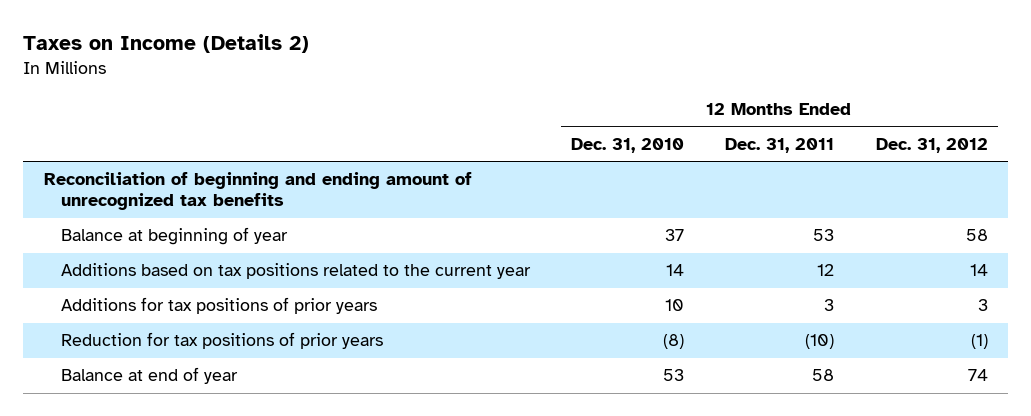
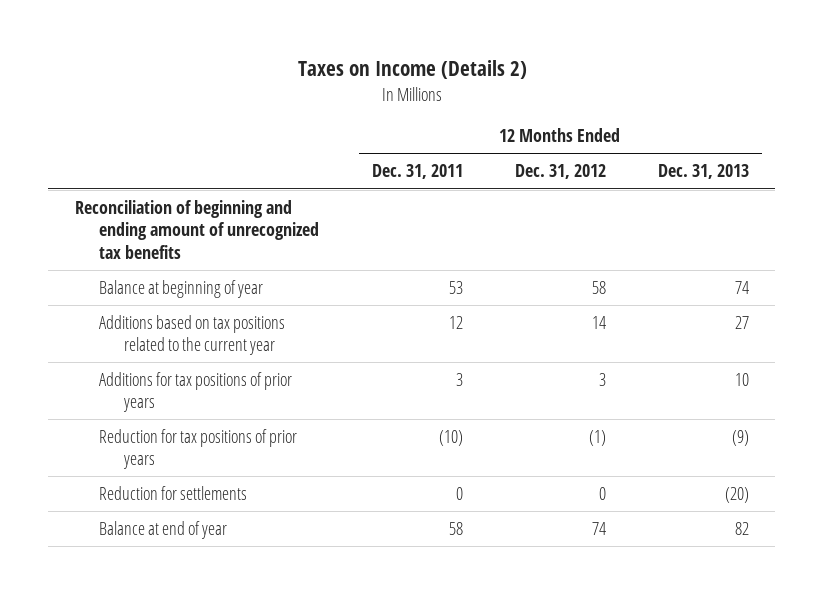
[571,137,685,153] Dec. 31, 2010 -> none
none -> [657,164,749,180] Dec. 31, 2013
none -> [99,485,248,500] Reduction for settlements

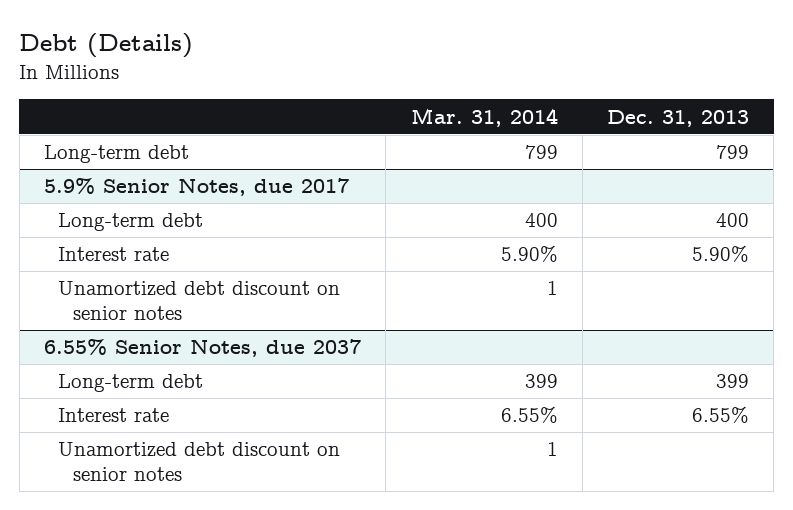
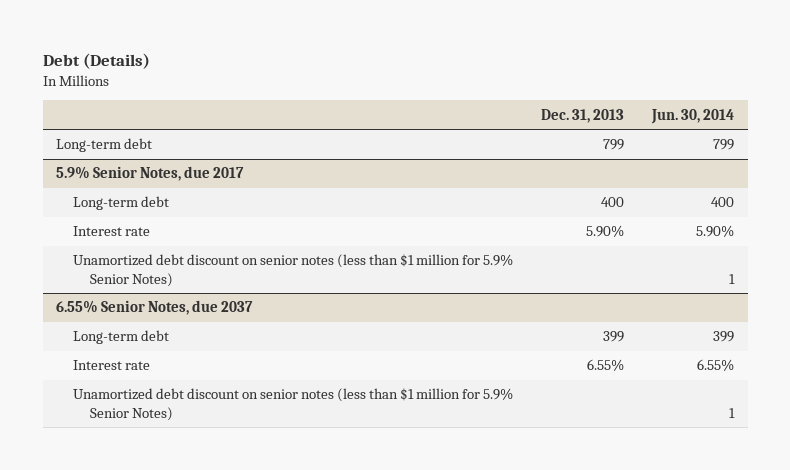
[410,107,558,127] Mar. 31, 2014 -> none
none -> [650,108,734,124] Jun. 30, 2014
[58,281,341,320] Unamortized debt discount on senior notes -> [73,254,514,287] Unamortized debt discount on senior notes (less than $1 million for 5.9% Senior Notes)
[58,442,341,481] Unamortized debt discount on senior notes -> [73,388,514,421] Unamortized debt discount on senior notes (less than $1 million for 5.9% Senior Notes)

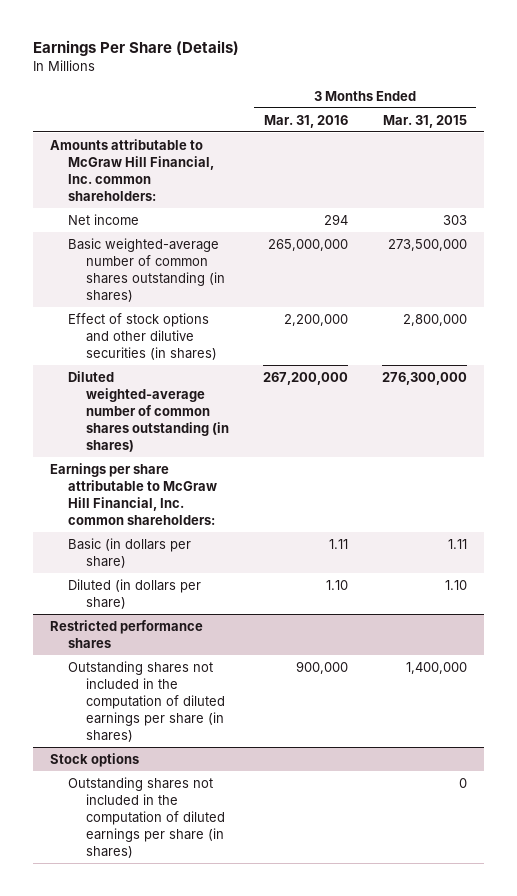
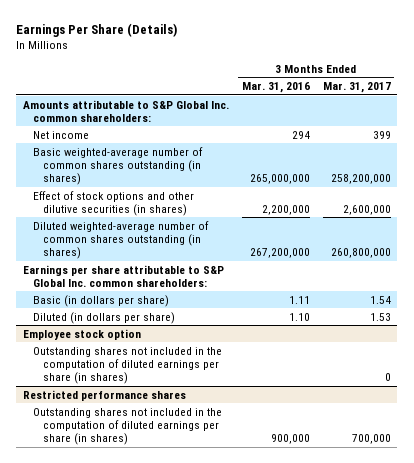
[383,114,468,128] Mar. 31, 2015 -> none
none -> [322,82,391,94] Mar. 31, 2017
[49,138,214,201] Amounts attributable to McGraw Hill Financial, Inc. common shareholders: -> [22,99,229,122] Amounts attributable to S&P Global Inc. common shareholders:
[49,462,217,525] Earnings per share attributable to McGraw Hill Financial, Inc. common shareholders: -> [22,264,224,287] Earnings per share attributable to S&P Global Inc. common shareholders:
none -> [22,328,141,340] Employee stock option
none -> [32,346,222,385] Outstanding shares not included in the computation of diluted earnings per share (in shares)
[49,752,139,767] Stock options -> none
[67,776,225,858] Outstanding shares not included in the computation of diluted earnings per share (in shares) -> none

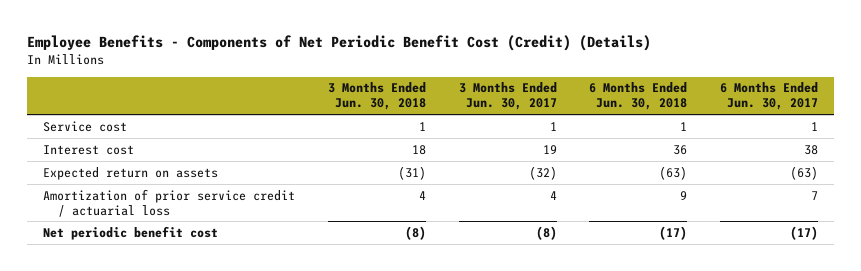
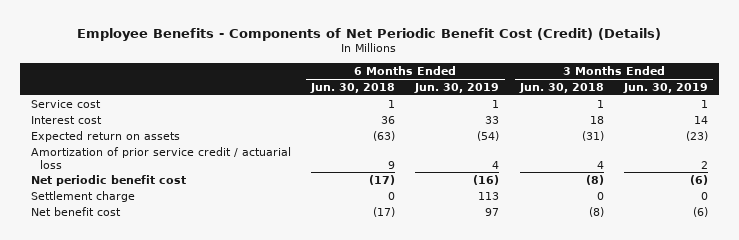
[458,82,557,111] 3 Months Ended Jun. 30, 2017 -> none
[719,82,818,111] 6 Months Ended Jun. 30, 2017 -> none
none -> [414,82,500,93] Jun. 30, 2019
none -> [623,82,709,93] Jun. 30, 2019
none -> [30,190,135,202] Settlement charge
none -> [30,206,121,216] Net benefit cost

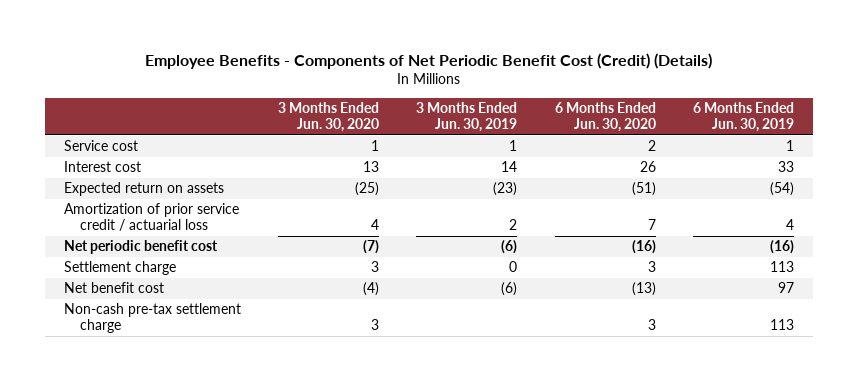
[310,82,396,93] Jun. 30, 2018 -> none
[518,82,604,93] Jun. 30, 2018 -> none
none -> [278,102,380,132] 3 Months Ended Jun. 30, 2020
none -> [554,102,656,132] 6 Months Ended Jun. 30, 2020
none -> [63,303,241,334] Non-cash pre-tax settlement charge

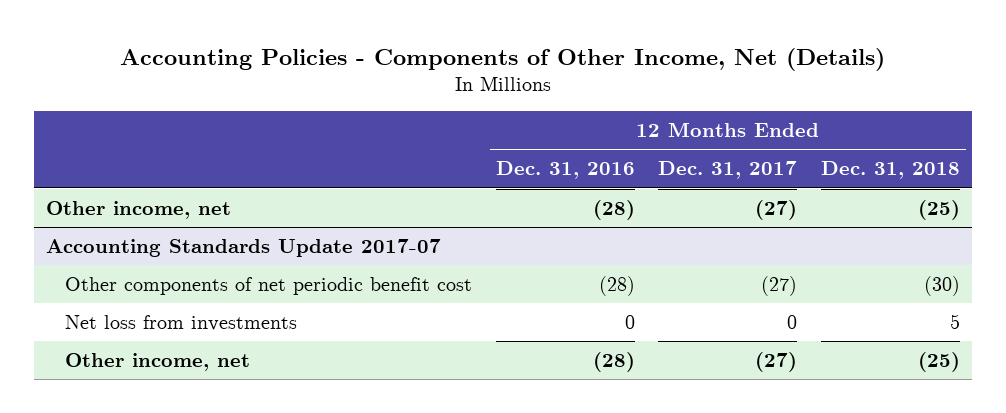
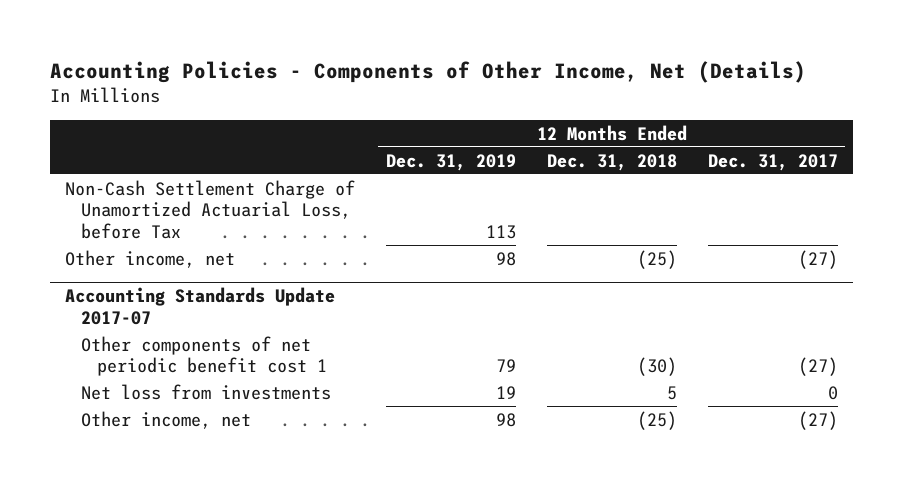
[495,161,635,180] Dec. 31, 2016 -> none
none -> [385,153,516,171] Dec. 31, 2019
none -> [65,179,356,239] Non-Cash Settlement Charge of Unamortized Actuarial Loss, before Tax
[64,277,472,296] Other components of net periodic benefit cost -> [80,335,327,377] Other components of net periodic benefit cost 1

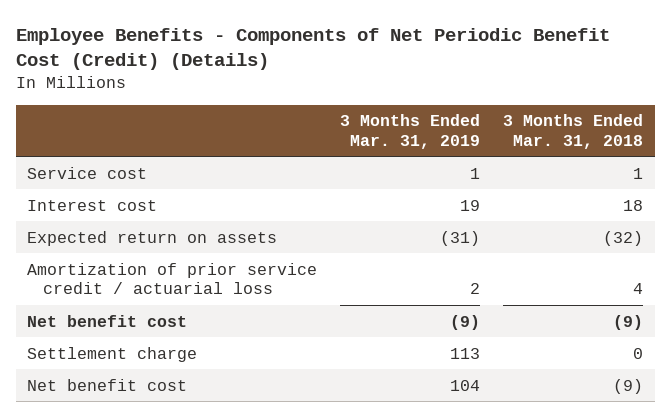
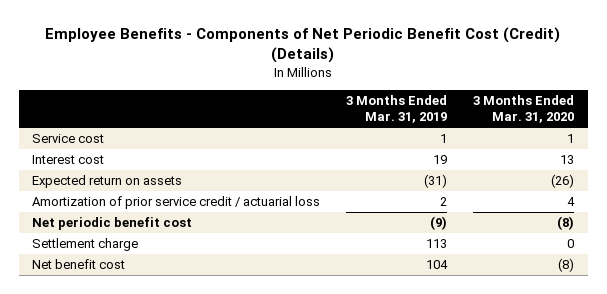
[503,114,644,149] 3 Months Ended Mar. 31, 2018 -> none
none -> [473,94,575,124] 3 Months Ended Mar. 31, 2020
[27,314,188,327] Net benefit cost -> [32,216,193,230] Net periodic benefit cost

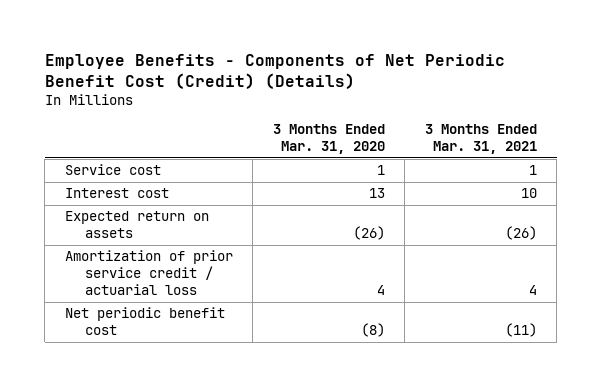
[346,94,448,124] 3 Months Ended Mar. 31, 2019 -> none
none -> [424,124,537,155] 3 Months Ended Mar. 31, 2021
[32,237,139,251] Settlement charge -> none
[32,258,126,269] Net benefit cost -> none

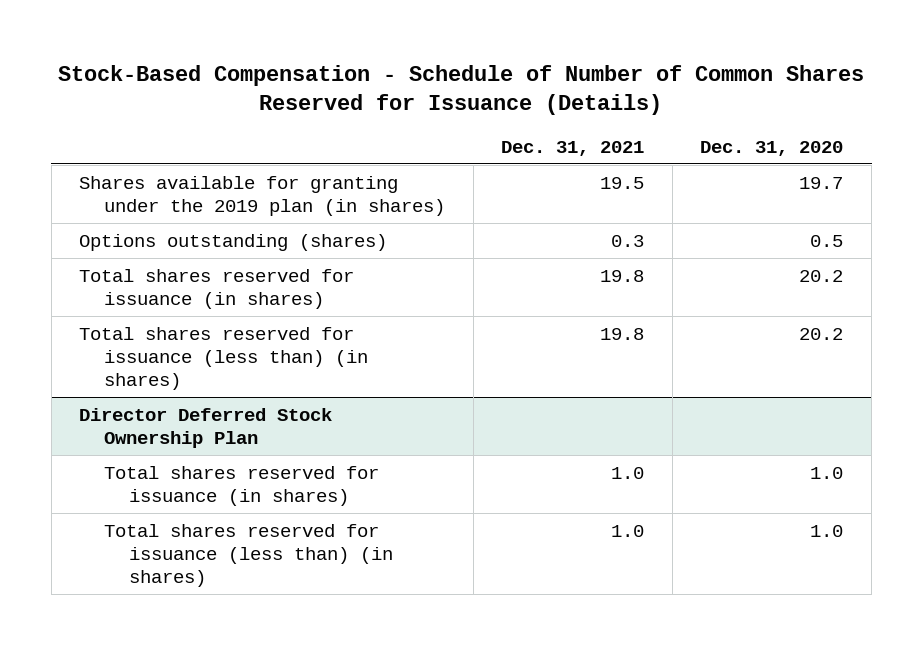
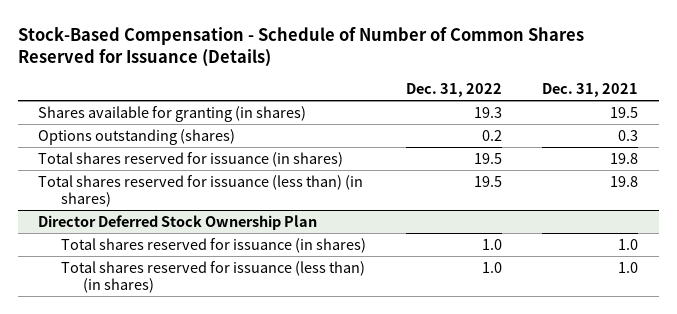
[700,140,844,156] Dec. 31, 2020 -> none
none -> [406,83,503,98] Dec. 31, 2022
[79,175,446,216] Shares available for granting under the 2019 plan (in shares) -> [38,105,307,122] Shares available for granting (in shares)

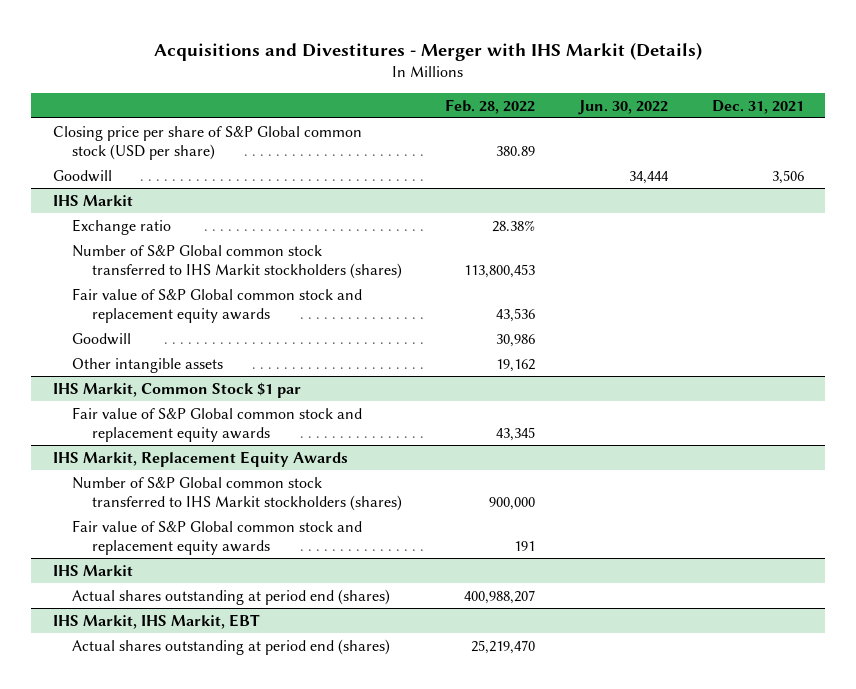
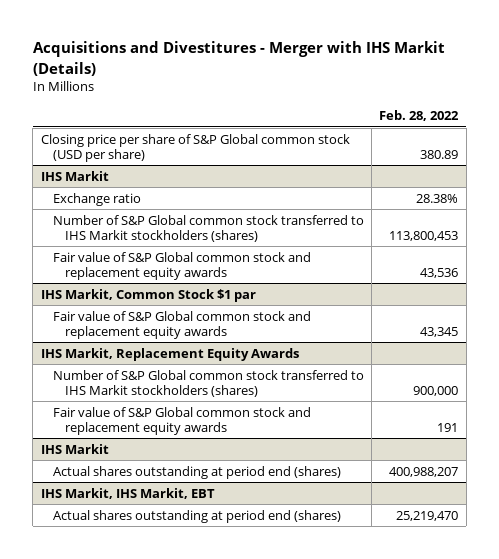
[578,99,669,115] Jun. 30, 2022 -> none
[711,99,804,114] Dec. 31, 2021 -> none
[52,169,112,182] Goodwill -> none
[72,332,132,345] Goodwill -> none
[72,357,224,373] Other intangible assets -> none

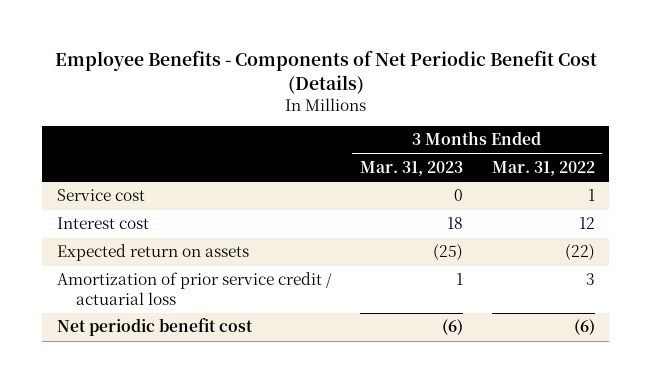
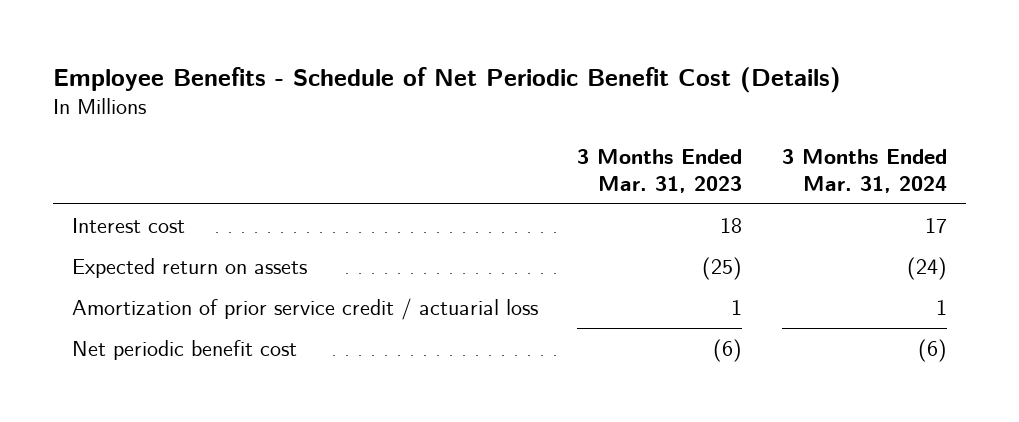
[54,50,597,94] Employee Benefits - Components of Net Periodic Benefit Cost (Details) -> [52,66,841,93] Employee Benefits - Schedule of Net Periodic Benefit Cost (Details)
[491,160,595,176] Mar. 31, 2022 -> none
none -> [781,148,947,193] 3 Months Ended Mar. 31, 2024
[56,189,145,202] Service cost -> none

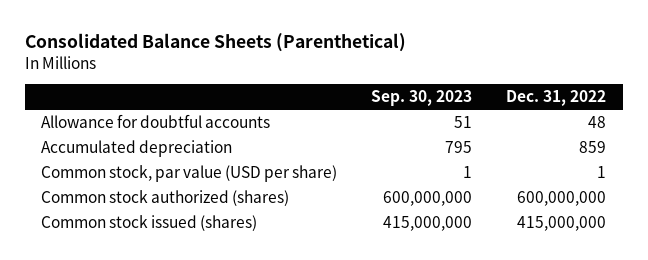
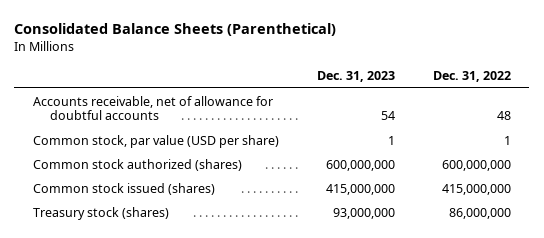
[371,90,473,107] Sep. 30, 2023 -> none
none -> [316,71,395,83] Dec. 31, 2023
[41,140,233,158] Accumulated depreciation -> none
[41,114,271,129] Allowance for doubtful accounts -> [33,95,274,121] Accounts receivable, net of allowance for doubtful accounts
none -> [33,206,170,220] Treasury stock (shares)

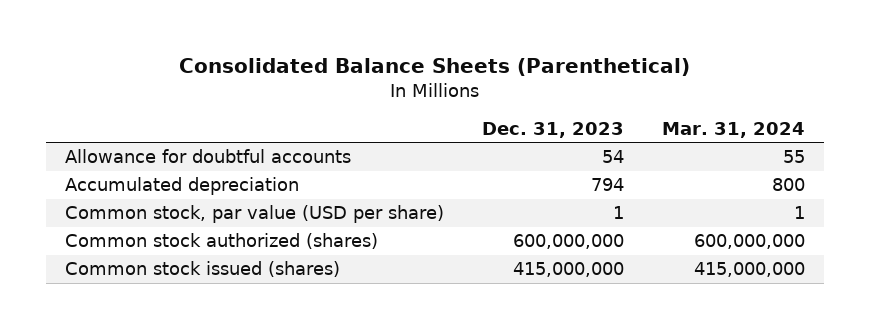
[432,71,511,83] Dec. 31, 2022 -> none
none -> [661,121,805,138] Mar. 31, 2024
[33,95,274,121] Accounts receivable, net of allowance for doubtful accounts -> [64,149,351,164] Allowance for doubtful accounts
none -> [64,177,299,196] Accumulated depreciation
[33,206,170,220] Treasury stock (shares) -> none

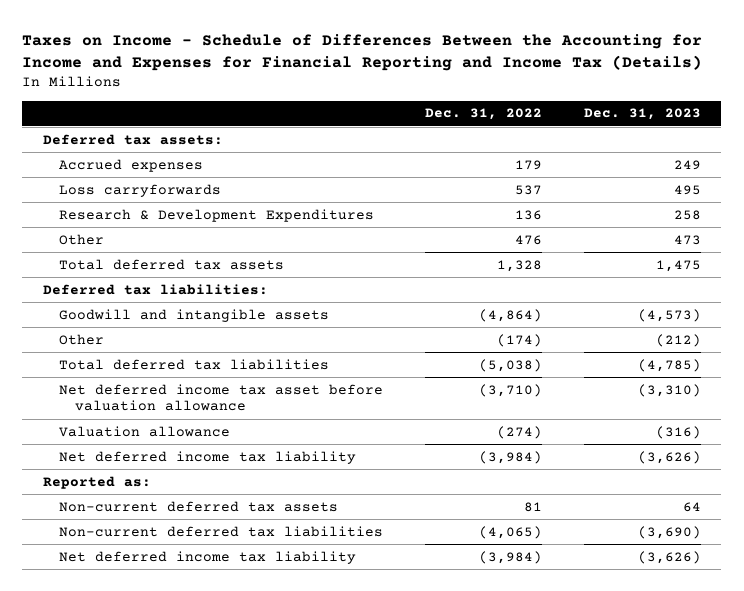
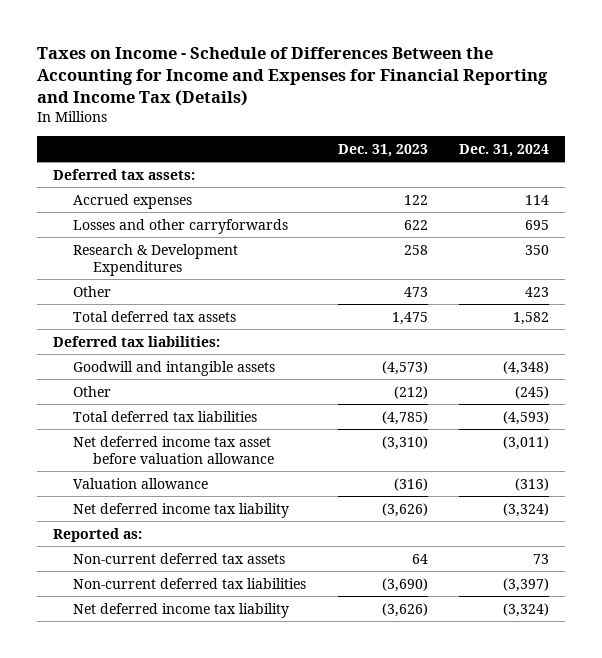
[425,108,543,121] Dec. 31, 2022 -> none
none -> [459,144,550,158] Dec. 31, 2024
[673,159,701,170] 249 -> [403,194,428,205] 122
[59,183,222,197] Loss carryforwards -> [72,218,288,234] Losses and other carryforwards
[673,184,701,195] 495 -> [403,219,428,230] 622

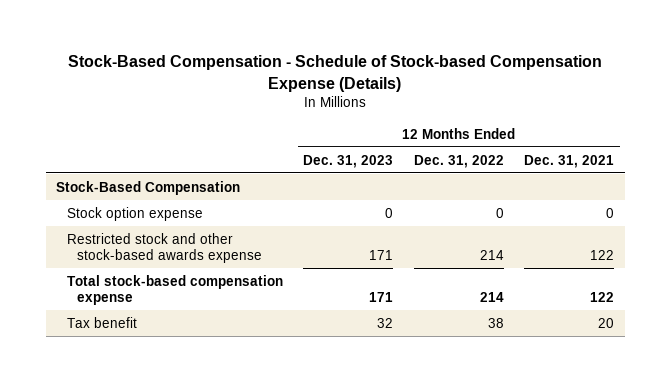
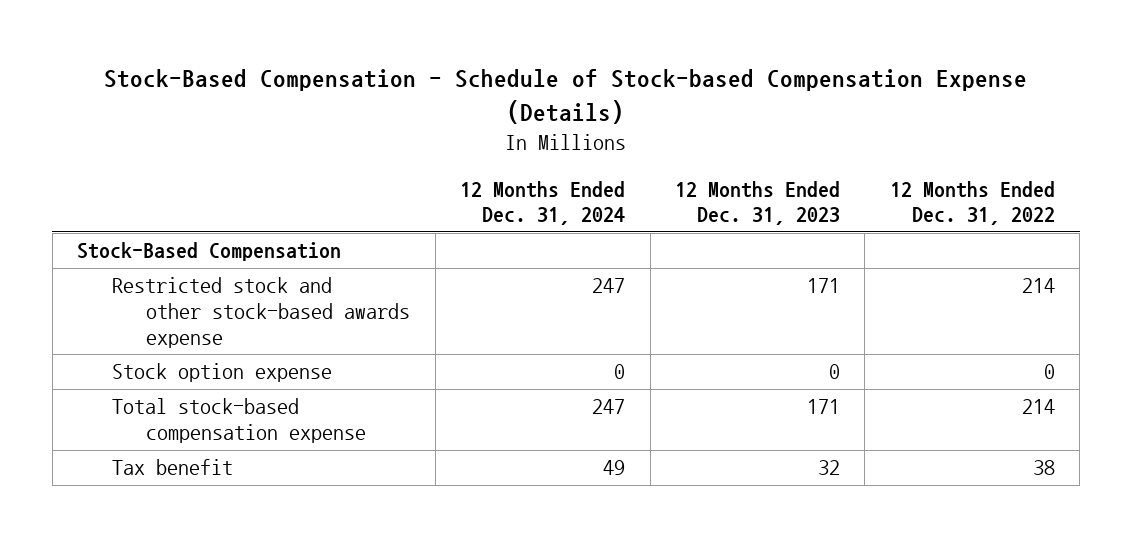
[524,154,615,168] Dec. 31, 2021 -> none
none -> [460,180,626,226] 12 Months Ended Dec. 31, 2024
[66,206,203,221] Stock option expense -> [111,363,332,383] Stock option expense

